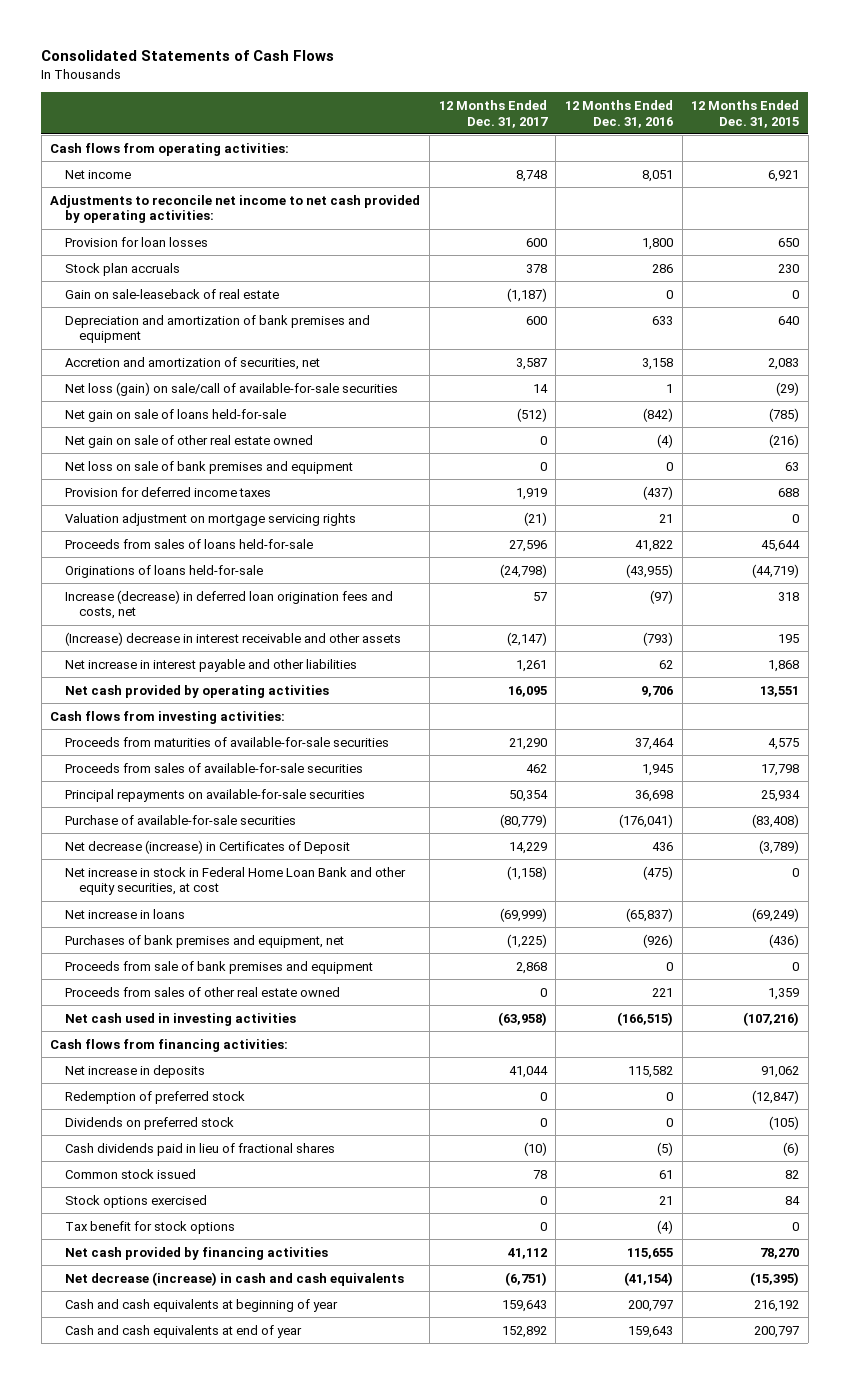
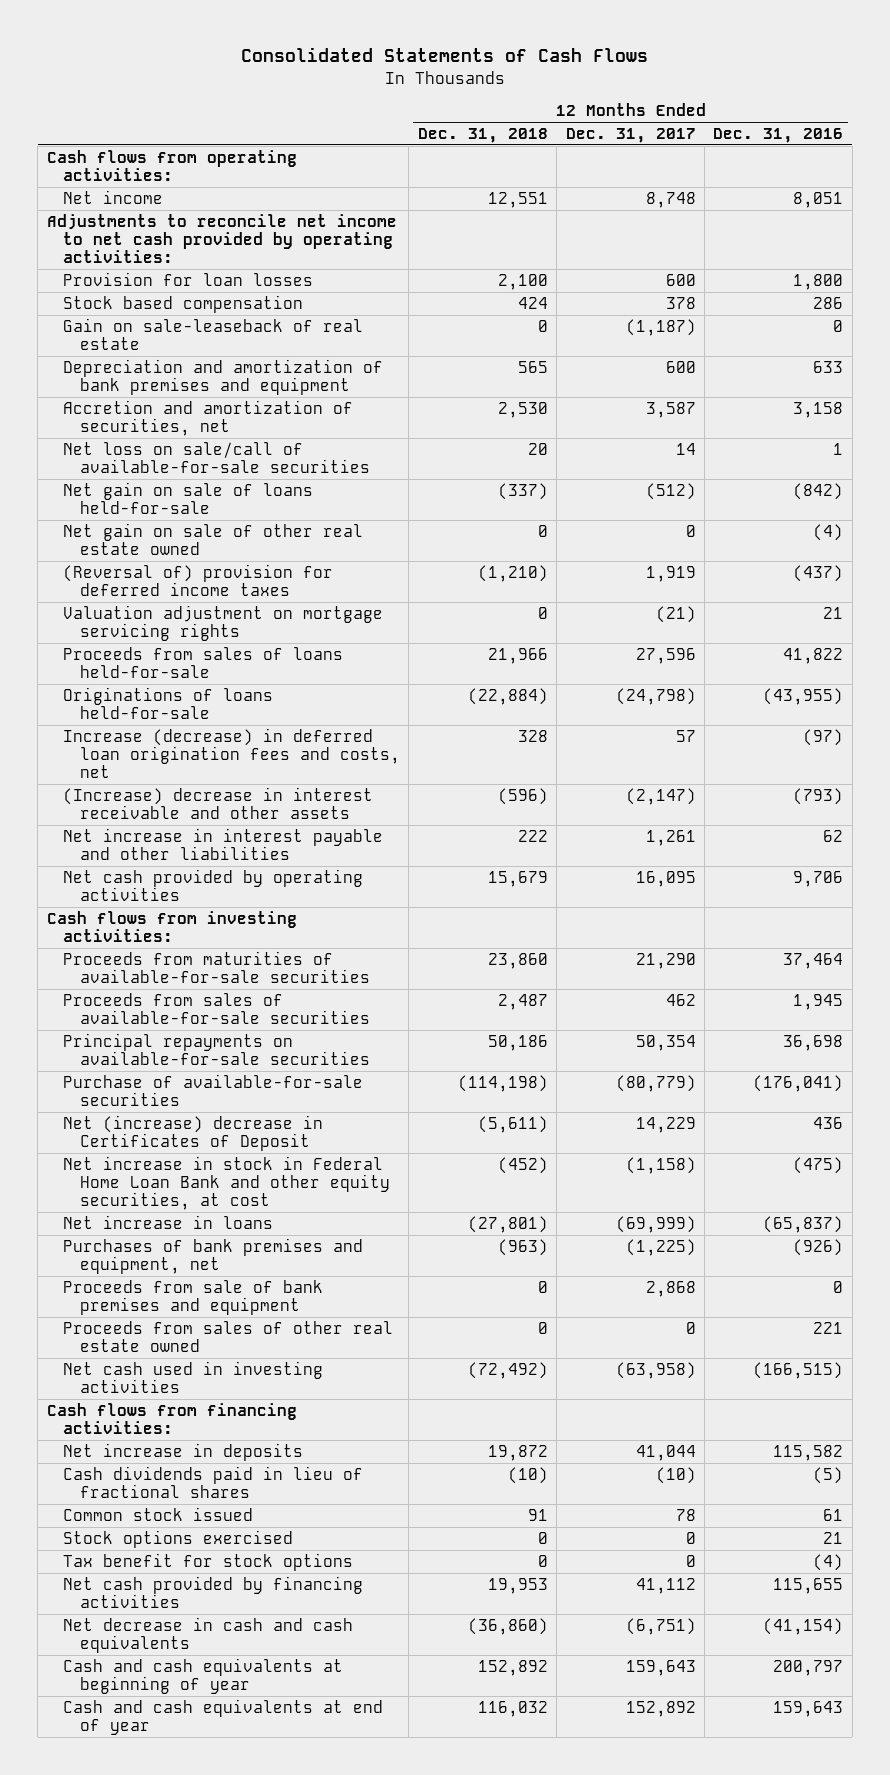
[691,99,800,128] 12 Months Ended Dec. 31, 2015 -> none
none -> [417,128,548,144] Dec. 31, 2018
[64,262,180,276] Stock plan accruals -> [63,294,304,313] Stock based compensation
[64,381,398,396] Net loss (gain) on sale/call of available-for-sale securities -> [63,441,371,474] Net loss on sale/call of available-for-sale securities
[64,460,353,474] Net loss on sale of bank premises and equipment -> none
[64,486,271,497] Provision for deferred income taxes -> [63,563,334,597] (Reversal of) provision for deferred income taxes
[64,839,350,854] Net decrease (increase) in Certificates of Deposit -> [63,1114,324,1152] Net (increase) decrease in Certificates of Deposit
[64,1090,245,1104] Redemption of preferred stock -> none
[64,1116,234,1130] Dividends on preferred stock -> none
[64,1271,404,1286] Net decrease (increase) in cash and cash equivalents -> [63,1616,354,1654] Net decrease in cash and cash equivalents

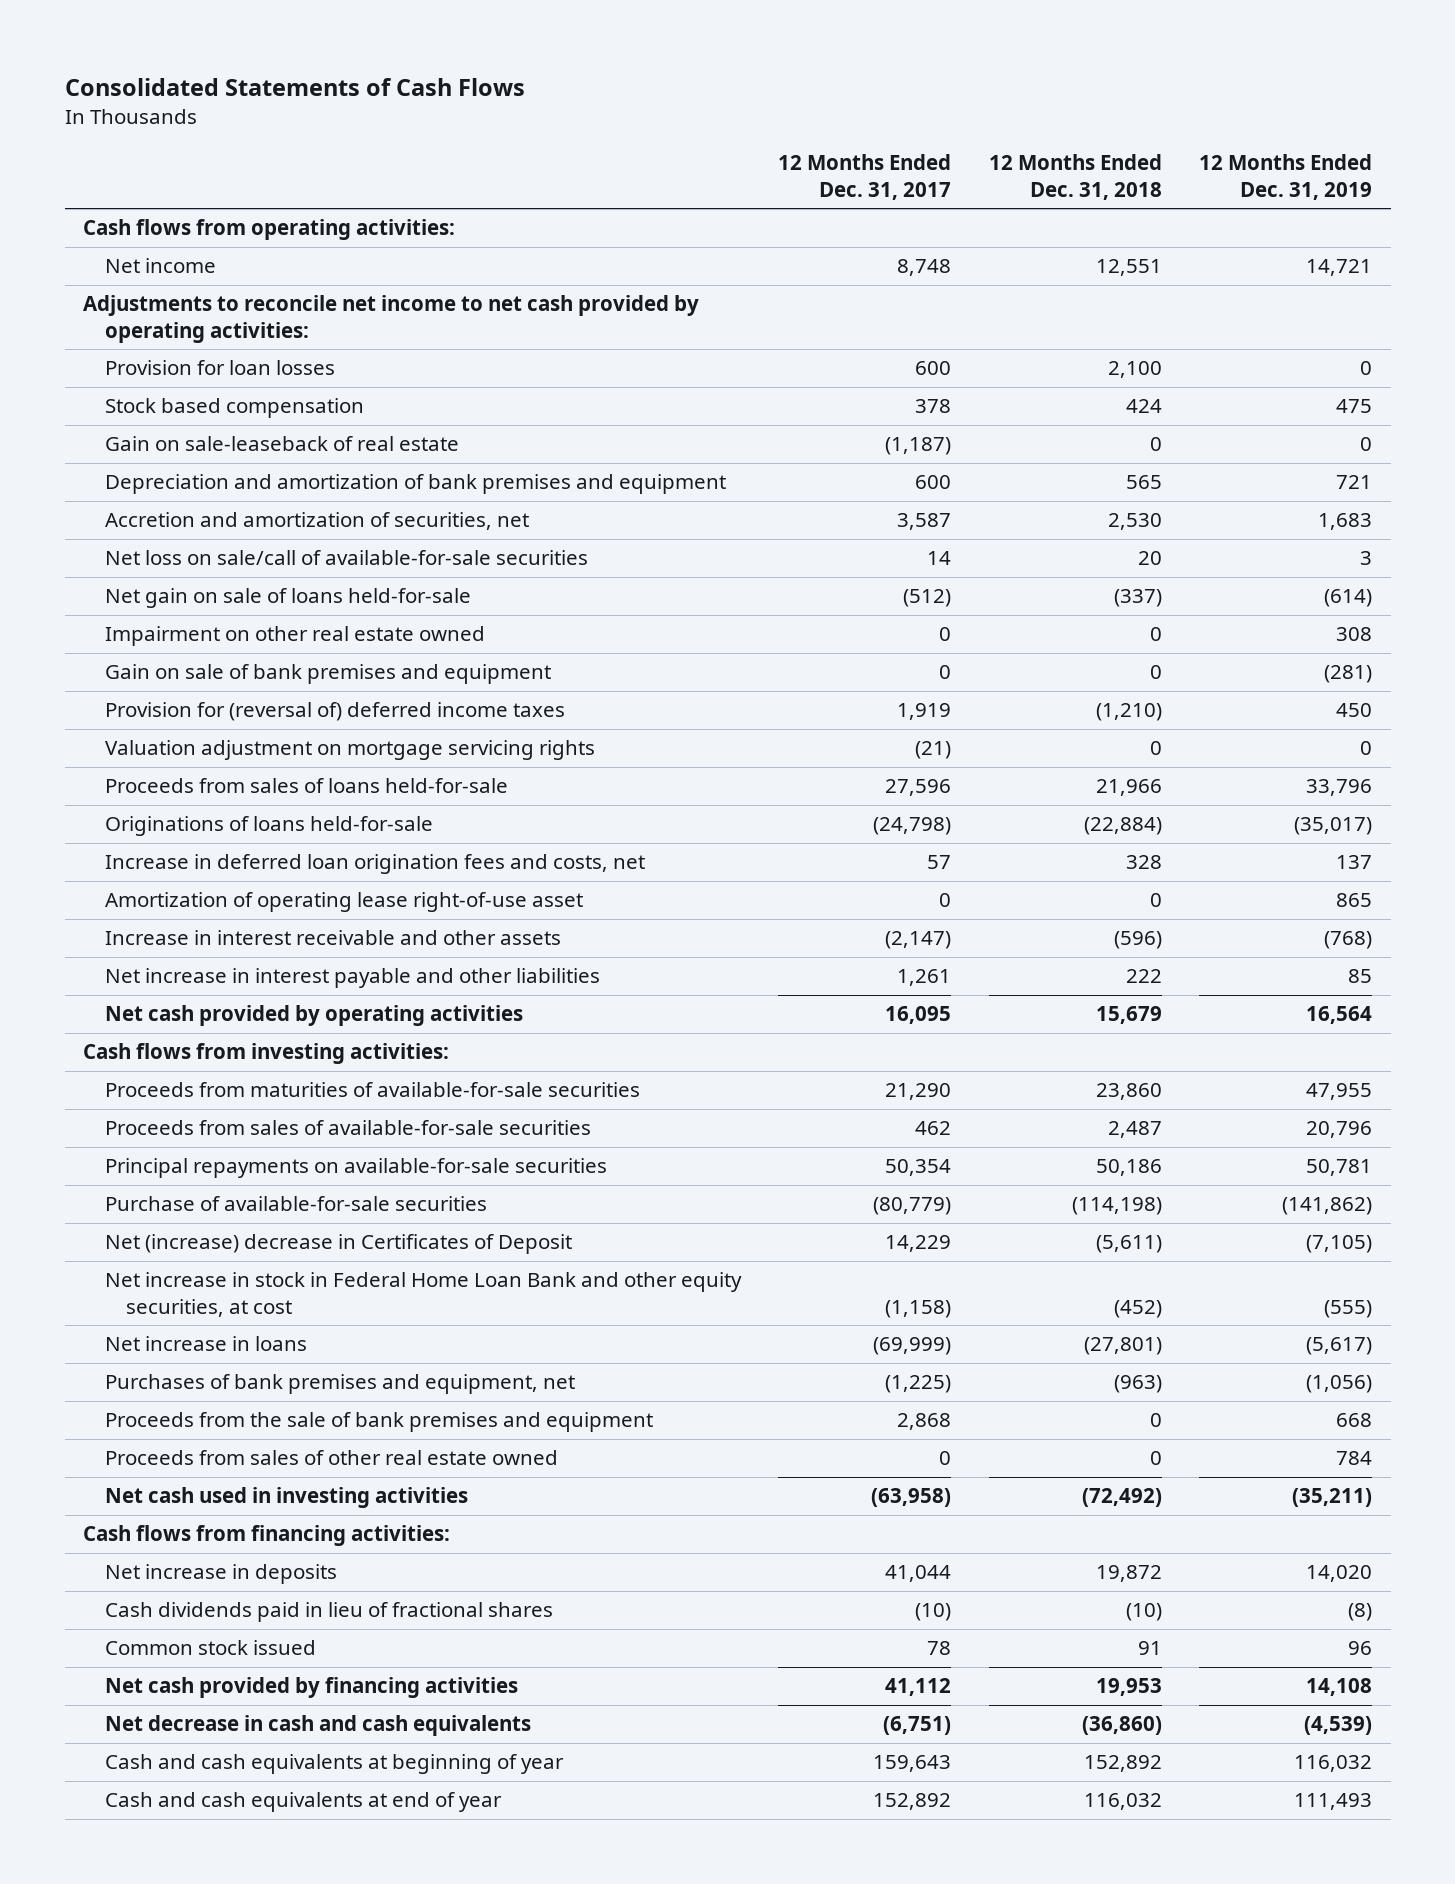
[713,128,844,144] Dec. 31, 2016 -> none
none -> [1199,154,1373,200] 12 Months Ended Dec. 31, 2019
[63,522,364,556] Net gain on sale of other real estate owned -> [104,626,485,647] Impairment on other real estate owned
none -> [104,664,551,685] Gain on sale of bank premises and equipment
[63,563,334,597] (Reversal of) provision for deferred income taxes -> [104,702,565,722] Provision for (reversal of) deferred income taxes
[63,727,401,779] Increase (decrease) in deferred loan origination fees and costs, net -> [104,854,645,875] Increase in deferred loan origination fees and costs, net
none -> [104,892,583,913] Amortization of operating lease right-of-use asset
[63,786,374,820] (Increase) decrease in interest receivable and other assets -> [104,930,561,946] Increase in interest receivable and other assets
[63,1279,324,1316] Proceeds from sale of bank premises and equipment -> [104,1412,653,1433] Proceeds from the sale of bank premises and equipment
[63,1529,294,1548] Stock options exercised -> none
[63,1552,354,1571] Tax benefit for stock options -> none

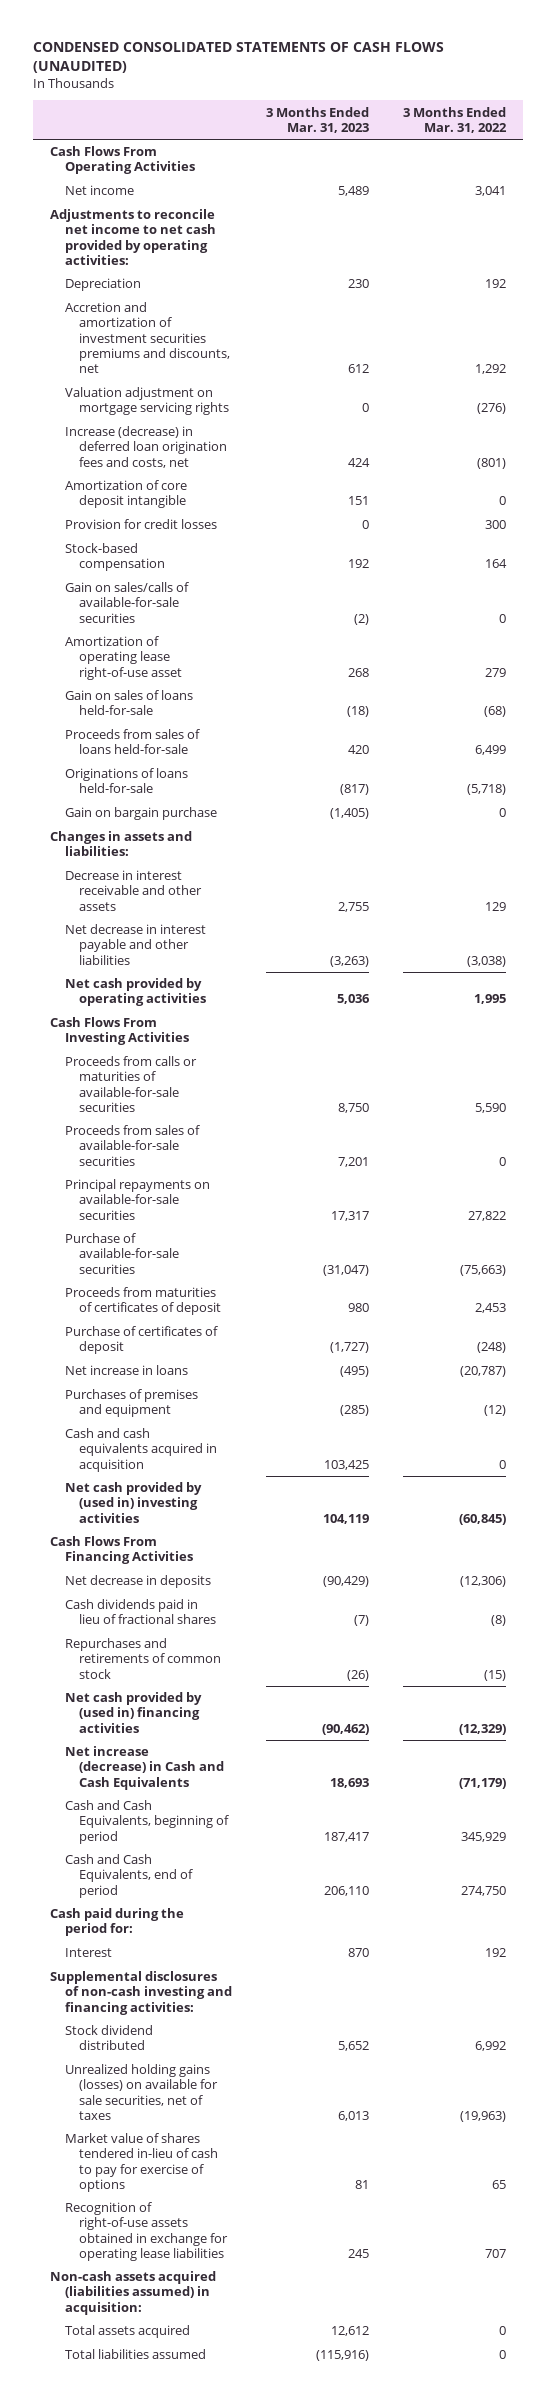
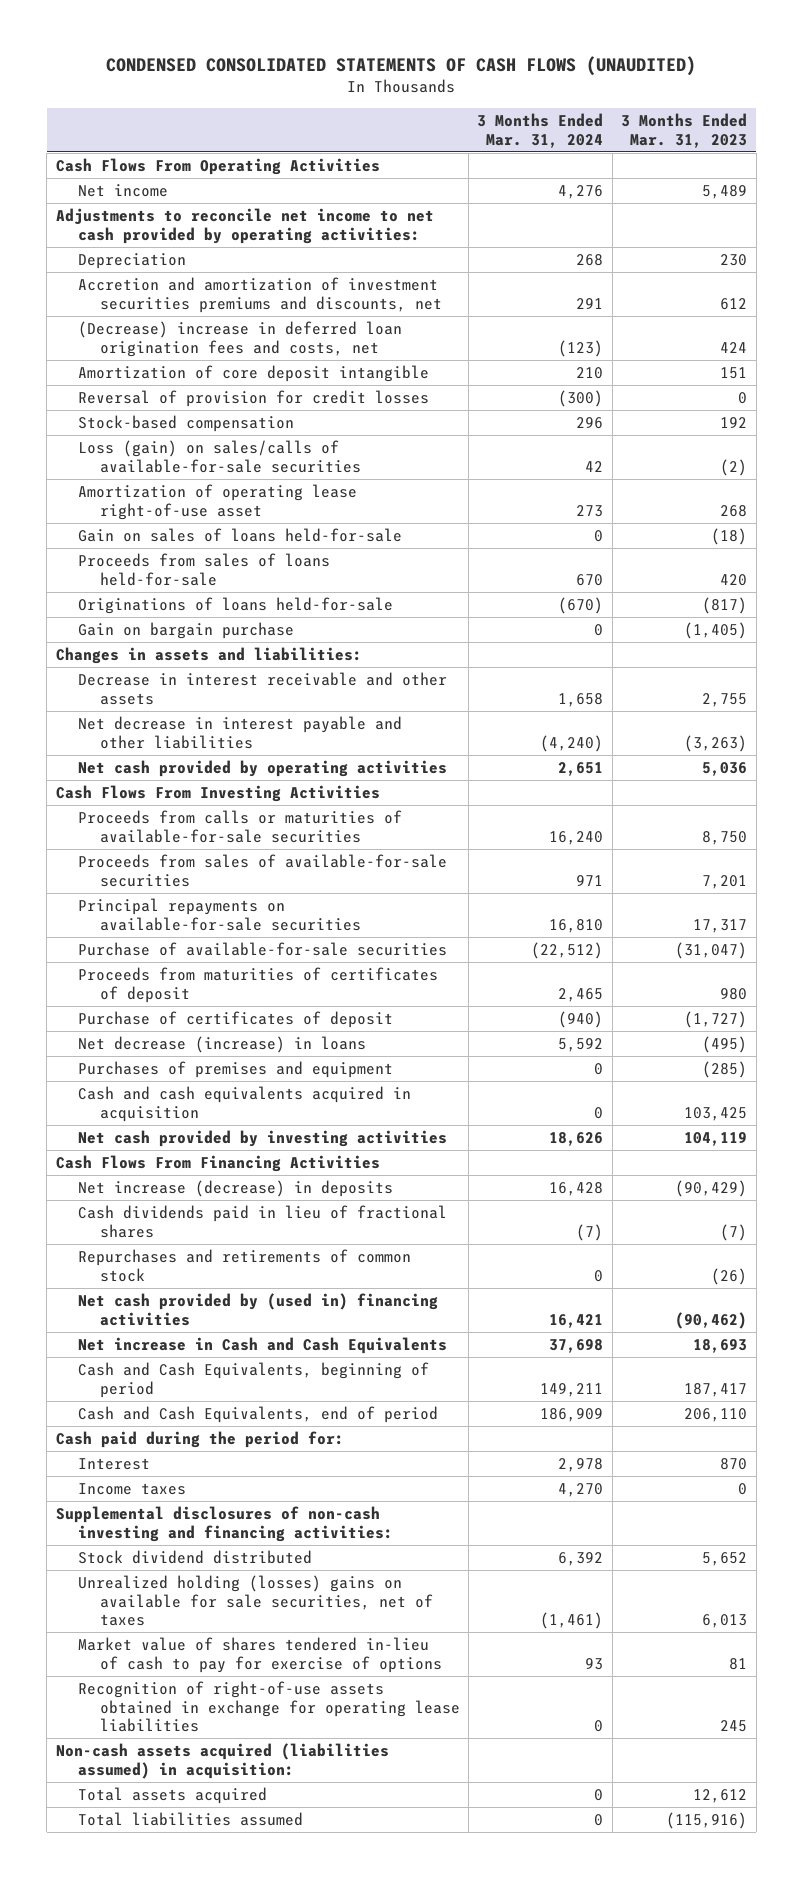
[402,106,507,133] 3 Months Ended Mar. 31, 2022 -> none
none -> [477,113,604,148] 3 Months Ended Mar. 31, 2024
[64,387,230,416] Valuation adjustment on mortgage servicing rights -> none
[64,426,228,468] Increase (decrease) in deferred loan origination fees and costs, net -> [77,321,402,357] (Decrease) increase in deferred loan origination fees and costs, net
[64,519,217,530] Provision for credit losses -> [77,390,429,408] Reversal of provision for credit losses
[64,582,189,623] Gain on sales/calls of available-for-sale securities -> [77,440,361,473] Loss (gain) on sales/calls of available-for-sale securities
[64,1365,188,1376] Net increase in loans -> [77,1036,366,1054] Net decrease (increase) in loans
[64,1482,202,1523] Net cash provided by (used in) investing activities -> [77,1130,447,1148] Net cash provided by investing activities
[64,1575,211,1589] Net decrease in deposits -> [77,1180,393,1198] Net increase (decrease) in deposits
[64,1746,225,1790] Net increase (decrease) in Cash and Cash Equivalents -> [77,1337,447,1355] Net increase in Cash and Cash Equivalents
none -> [77,1483,186,1496] Income taxes
[64,2064,219,2120] Unrealized holding gains (losses) on available for sale securities, net of taxes -> [77,1575,433,1627] Unrealized holding (losses) gains on available for sale securities, net of taxes

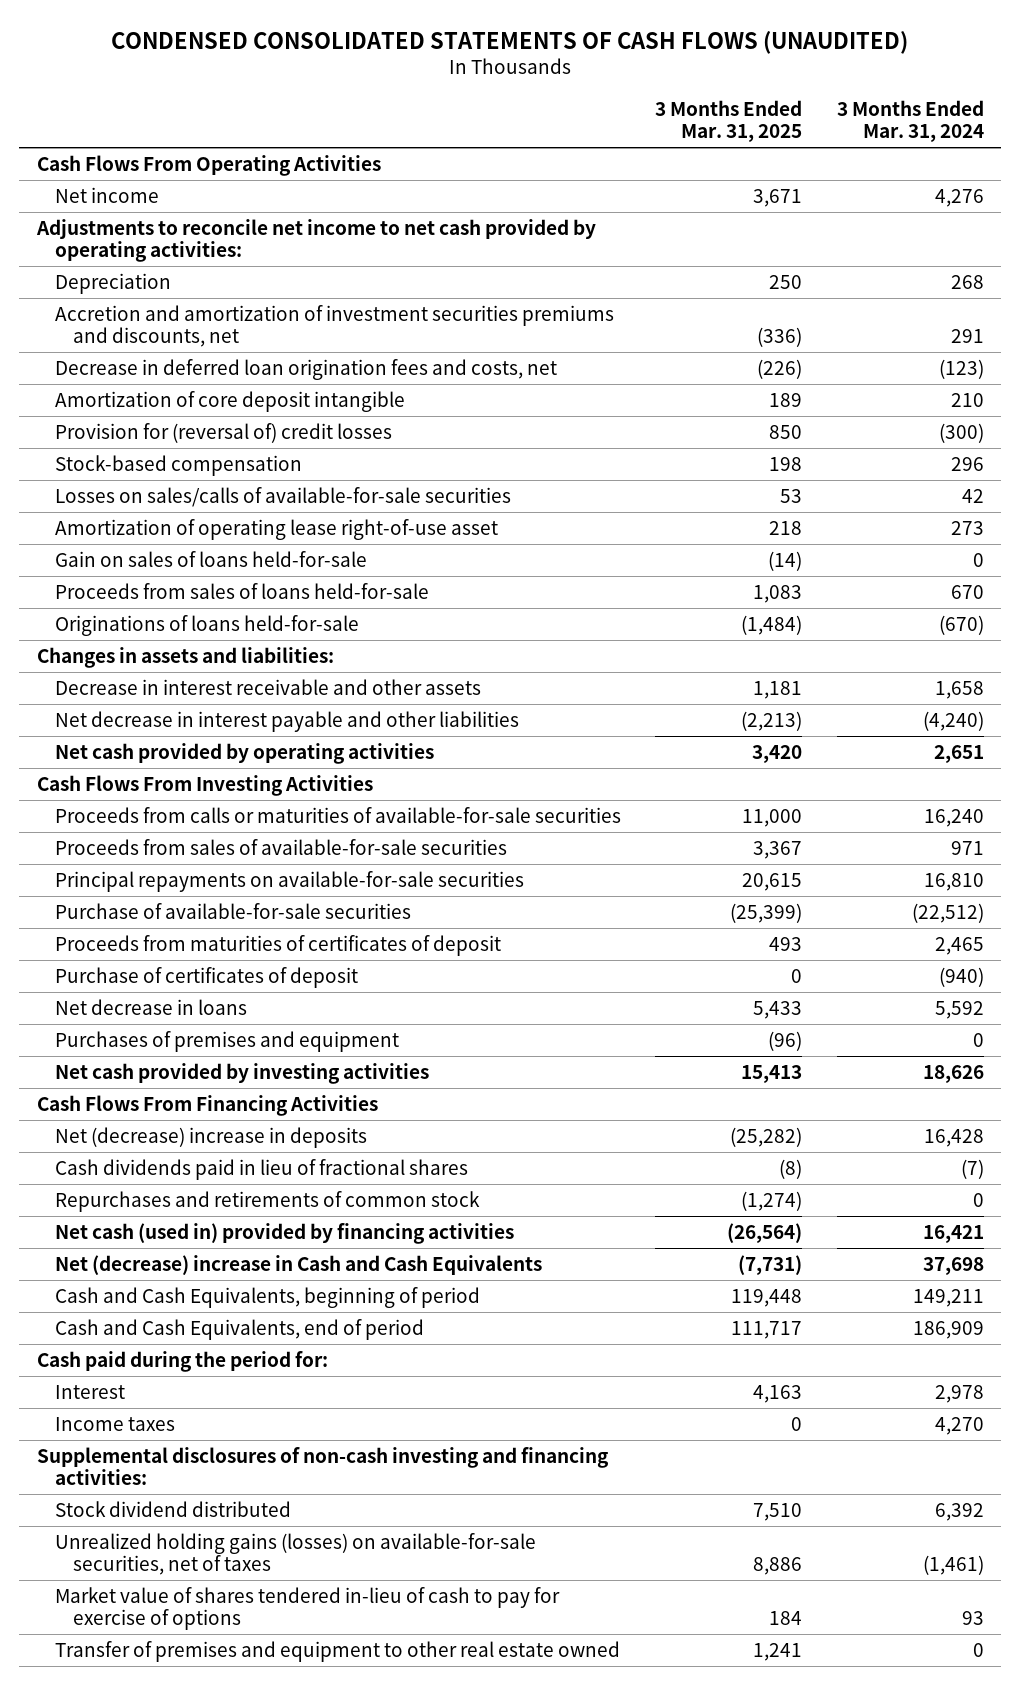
[621,113,748,148] 3 Months Ended Mar. 31, 2023 -> none
none -> [655,100,803,143] 3 Months Ended Mar. 31, 2025
[77,321,402,357] (Decrease) increase in deferred loan origination fees and costs, net -> [54,358,557,380] Decrease in deferred loan origination fees and costs, net
[77,390,429,408] Reversal of provision for credit losses -> [54,422,392,443] Provision for (reversal of) credit losses
[77,440,361,473] Loss (gain) on sales/calls of available-for-sale securities -> [54,486,511,507] Losses on sales/calls of available-for-sale securities
[77,622,294,640] Gain on bargain purchase -> none
[77,1036,366,1054] Net decrease (increase) in loans -> [54,998,247,1015] Net decrease in loans
[77,1086,411,1122] Cash and cash equivalents acquired in acquisition -> none
[77,1180,393,1198] Net increase (decrease) in deposits -> [54,1126,367,1148] Net (decrease) increase in deposits
[77,1293,438,1326] Net cash provided by (used in) financing activities -> [54,1222,514,1244] Net cash (used in) provided by financing activities
[77,1337,447,1355] Net increase in Cash and Cash Equivalents -> [54,1254,542,1275] Net (decrease) increase in Cash and Cash Equivalents
[77,1575,433,1627] Unrealized holding (losses) gains on available for sale securities, net of taxes -> [54,1532,536,1575] Unrealized holding gains (losses) on available-for-sale securities, net of taxes
[77,1681,460,1733] Recognition of right-of-use assets obtained in exchange for operating lease liabilities -> none
[55,1743,389,1779] Non-cash assets acquired (liabilities assumed) in acquisition: -> none
[77,1787,267,1805] Total assets acquired -> none
[77,1812,303,1827] Total liabilities assumed -> none
none -> [54,1640,620,1662] Transfer of premises and equipment to other real estate owned

